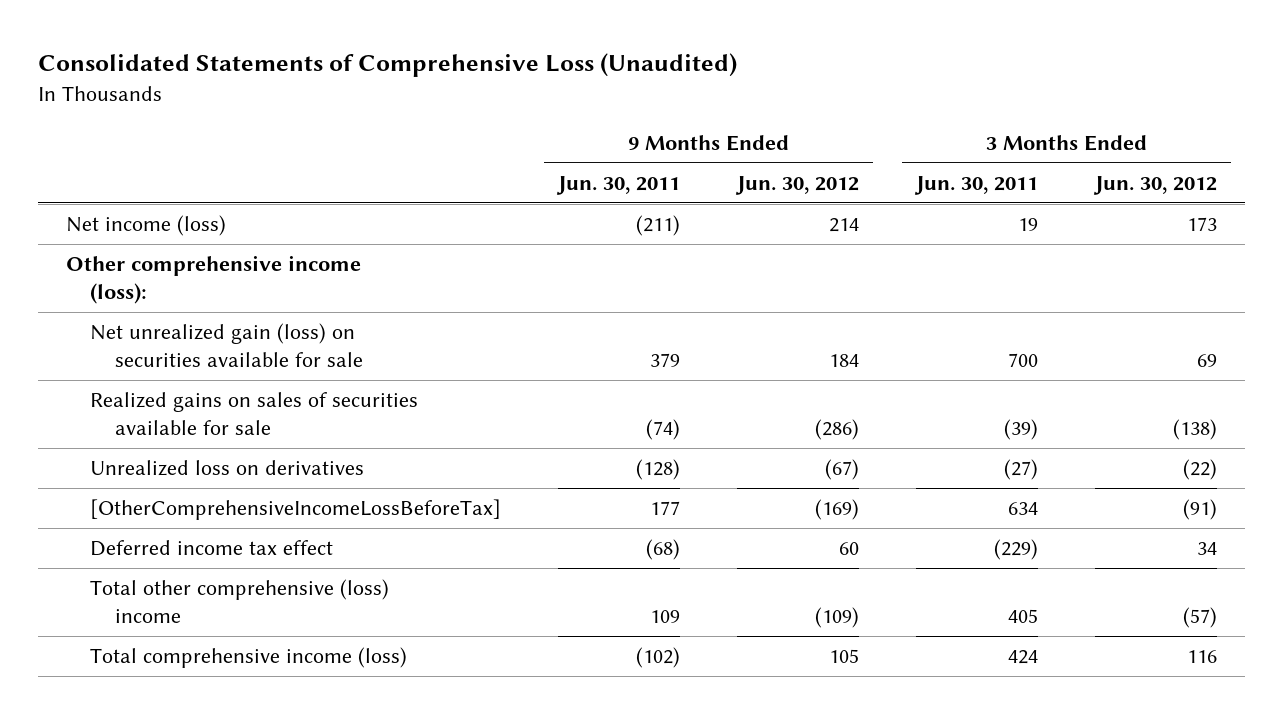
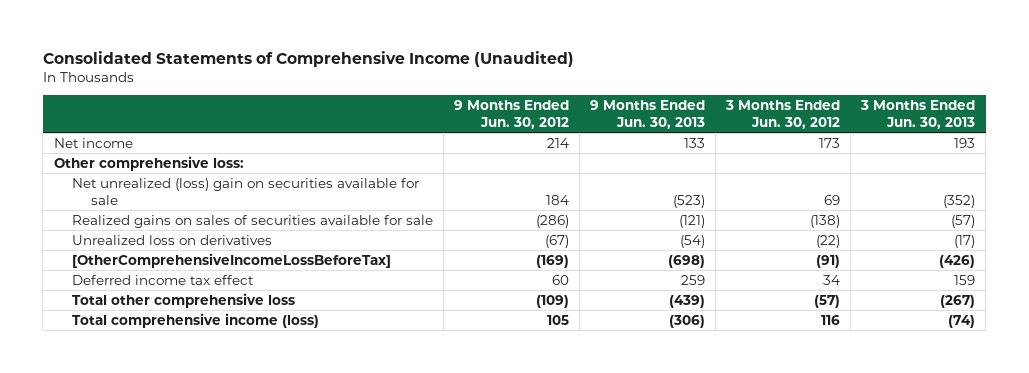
[37,53,737,78] Consolidated Statements of Comprehensive Loss (Unaudited) -> [42,50,574,67] Consolidated Statements of Comprehensive Income (Unaudited)
[556,175,681,195] Jun. 30, 2011 -> none
[914,175,1039,195] Jun. 30, 2011 -> none
none -> [590,100,706,129] 9 Months Ended Jun. 30, 2013
none -> [860,100,976,129] 3 Months Ended Jun. 30, 2013
[65,215,226,237] Net income (loss) -> [53,137,133,148] Net income
[65,255,361,305] Other comprehensive income (loss): -> [53,155,244,171] Other comprehensive loss:
[90,323,363,368] Net unrealized gain (loss) on securities available for sale -> [72,177,420,205] Net unrealized (loss) gain on securities available for sale
[90,579,390,624] Total other comprehensive (loss) income -> [72,292,296,308] Total other comprehensive loss

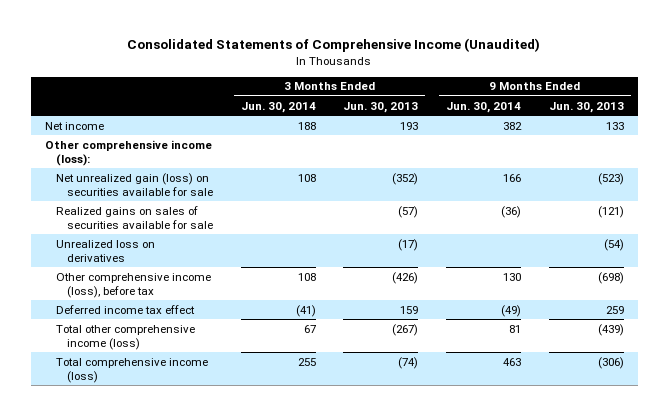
[454,100,570,129] 9 Months Ended Jun. 30, 2012 -> none
[725,100,841,129] 3 Months Ended Jun. 30, 2012 -> none
none -> [240,101,316,113] Jun. 30, 2014
none -> [446,101,522,113] Jun. 30, 2014
[53,155,244,171] Other comprehensive loss: -> [44,139,212,166] Other comprehensive income (loss):
[72,177,420,205] Net unrealized (loss) gain on securities available for sale -> [55,172,214,196] Net unrealized gain (loss) on securities available for sale
[72,252,392,268] [OtherComprehensiveIncomeLossBeforeTax] -> [55,272,211,298] Other comprehensive income (loss), before tax
[72,292,296,308] Total other comprehensive loss -> [55,324,195,350] Total other comprehensive income (loss)

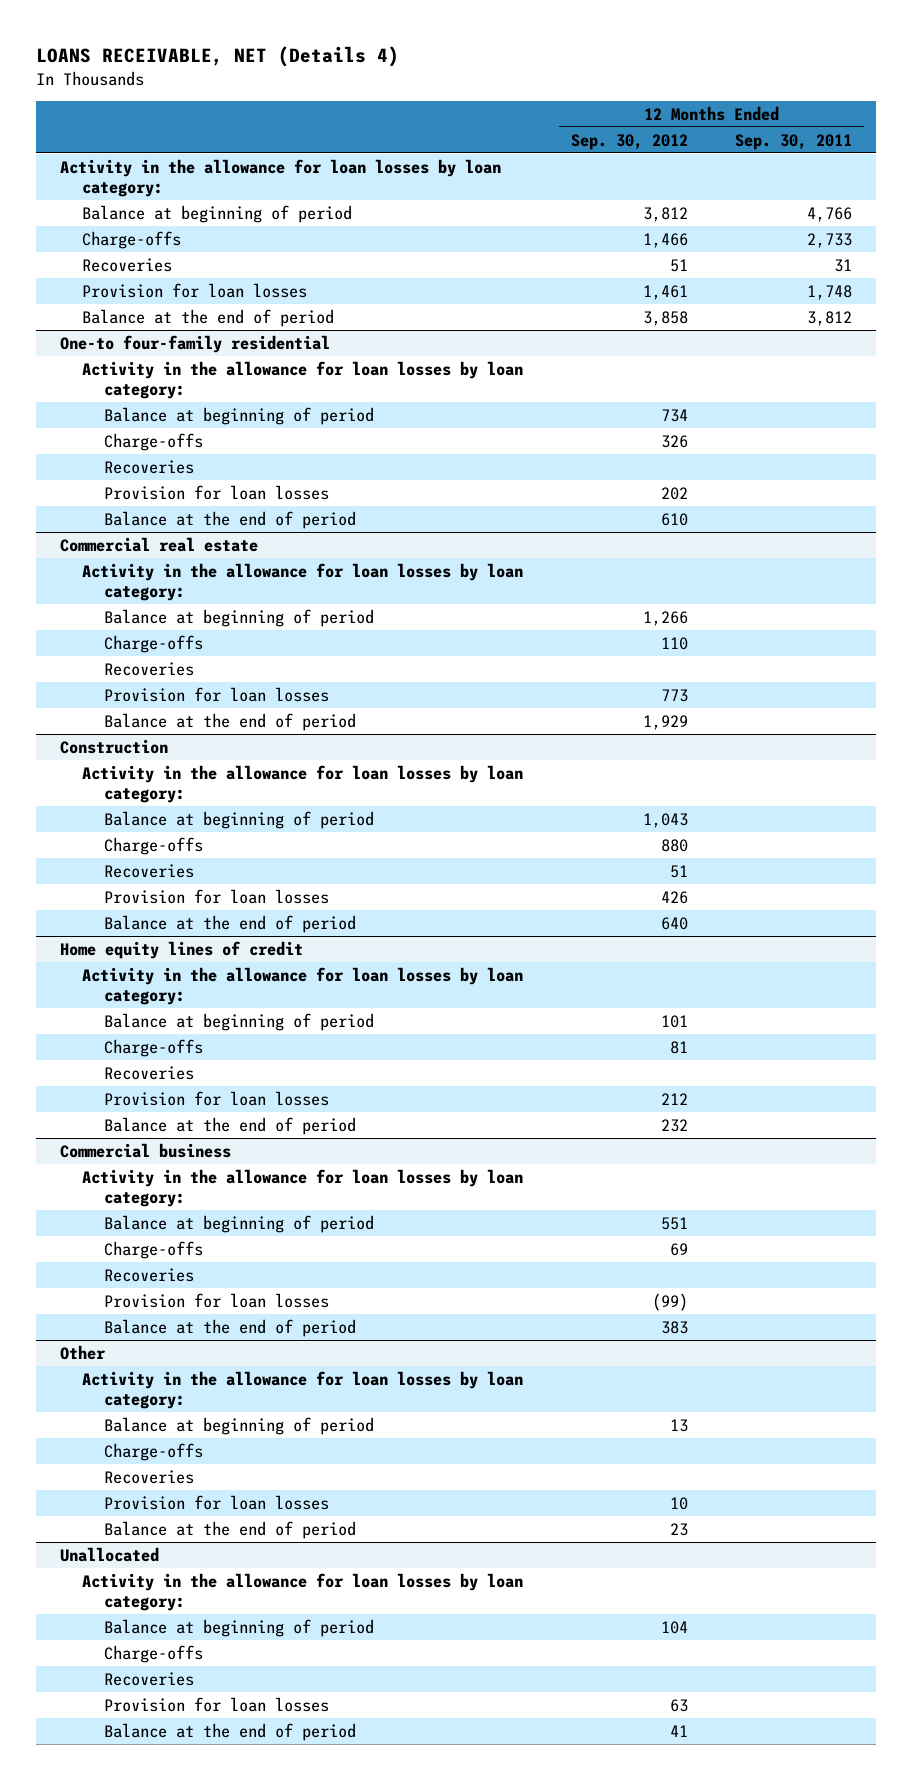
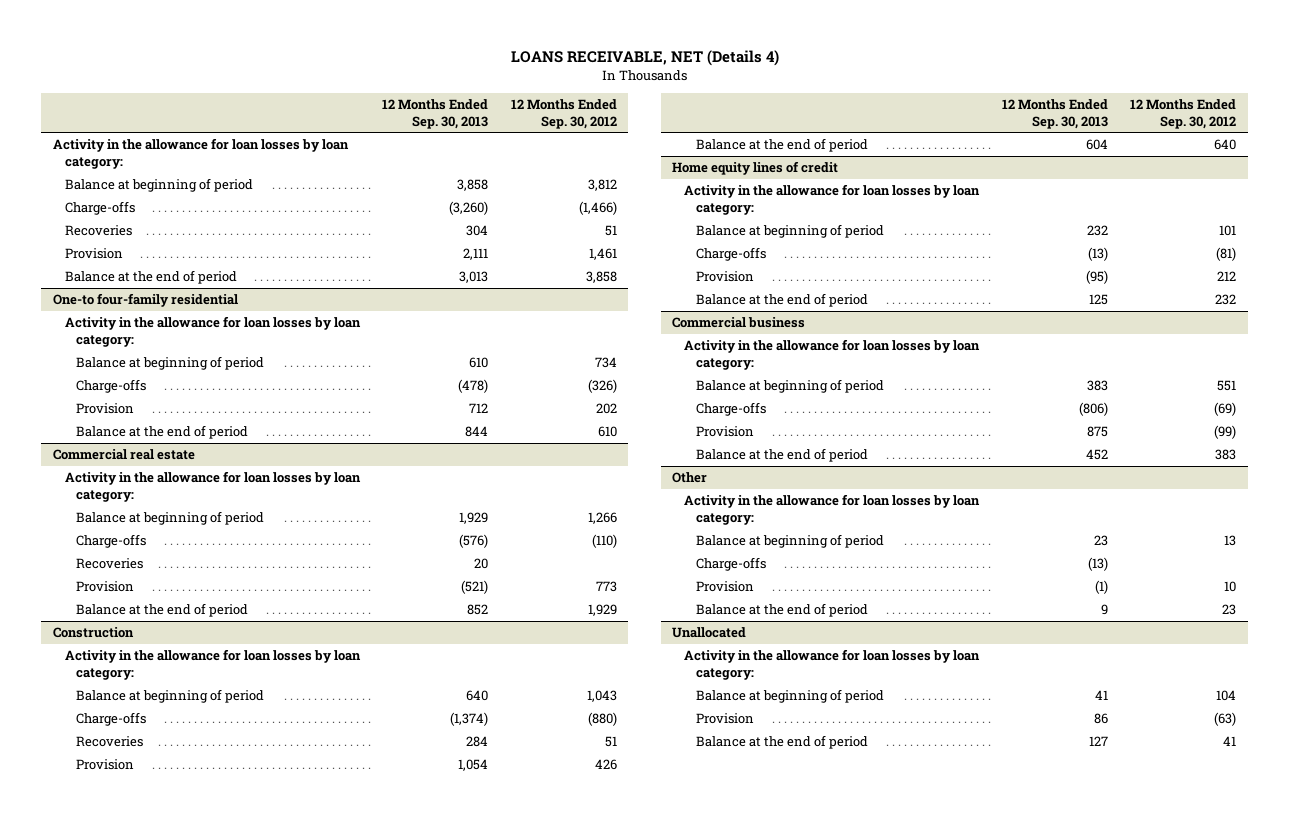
[735,133,853,150] Sep. 30, 2011 -> none
none -> [382,99,489,129] 12 Months Ended Sep. 30, 2013
[642,232,688,248] 1,466 -> [578,201,617,216] (1,466)
[81,282,307,298] Provision for loan losses -> [64,248,123,260] Provision
[103,459,194,474] Recoveries -> none
[660,434,688,448] 326 -> [587,379,617,394] (326)
[103,484,329,500] Provision for loan losses -> [76,403,135,415] Provision
[660,636,688,650] 110 -> [591,534,617,549] (110)
[103,686,329,702] Provision for loan losses -> [76,581,135,593] Provision
[660,838,688,852] 880 -> [587,712,617,727] (880)
[103,888,329,904] Provision for loan losses -> [76,759,135,771] Provision
[103,1065,194,1080] Recoveries -> none
[669,1040,688,1054] 81 -> [1216,247,1237,262] (81)
[103,1090,329,1106] Provision for loan losses -> [696,271,755,283] Provision
[103,1267,194,1282] Recoveries -> none
[669,1242,688,1256] 69 -> [1214,402,1237,417] (69)
[103,1292,329,1308] Provision for loan losses -> [696,426,755,438] Provision
[103,1469,194,1484] Recoveries -> none
[103,1494,329,1510] Provision for loan losses -> [696,581,755,593] Provision
[103,1644,203,1663] Charge-offs -> none
[103,1671,194,1686] Recoveries -> none
[103,1696,329,1712] Provision for loan losses -> [696,713,755,725] Provision
[669,1698,688,1712] 63 -> [1214,712,1237,727] (63)

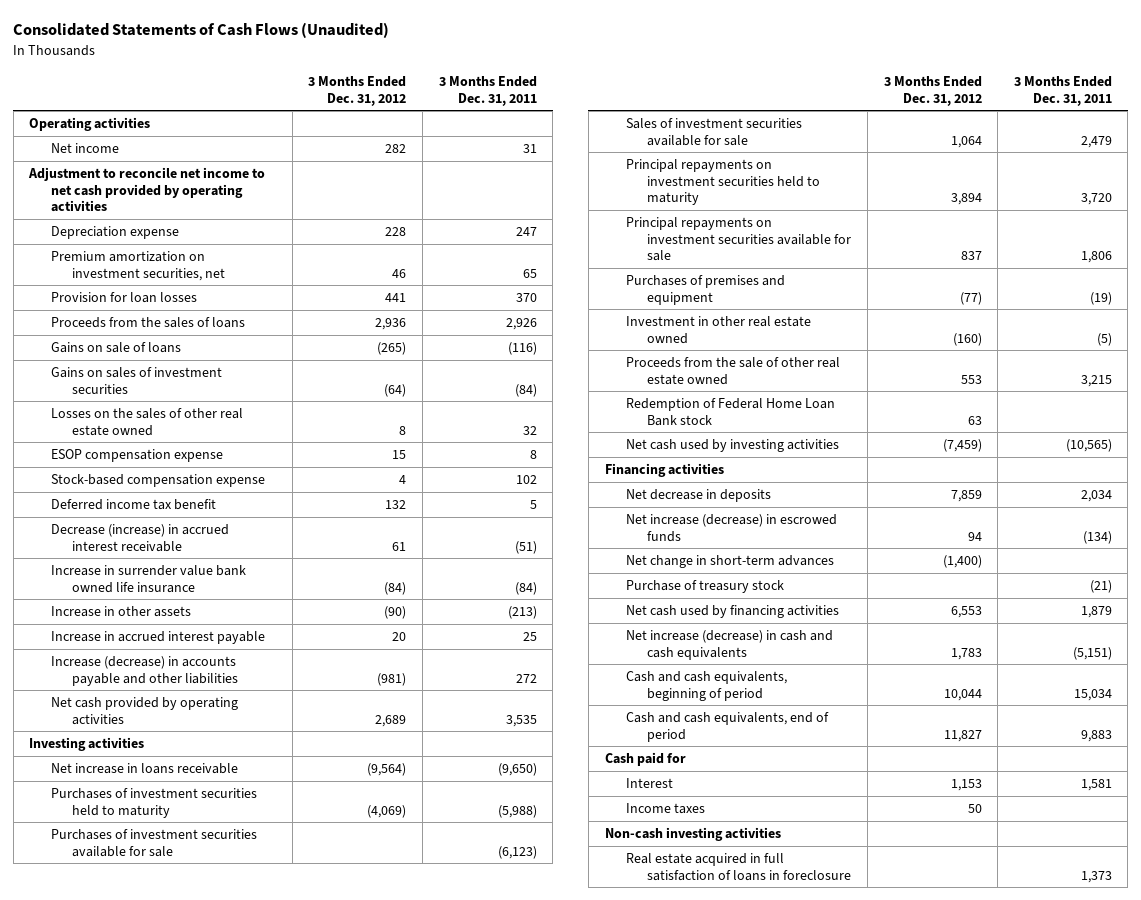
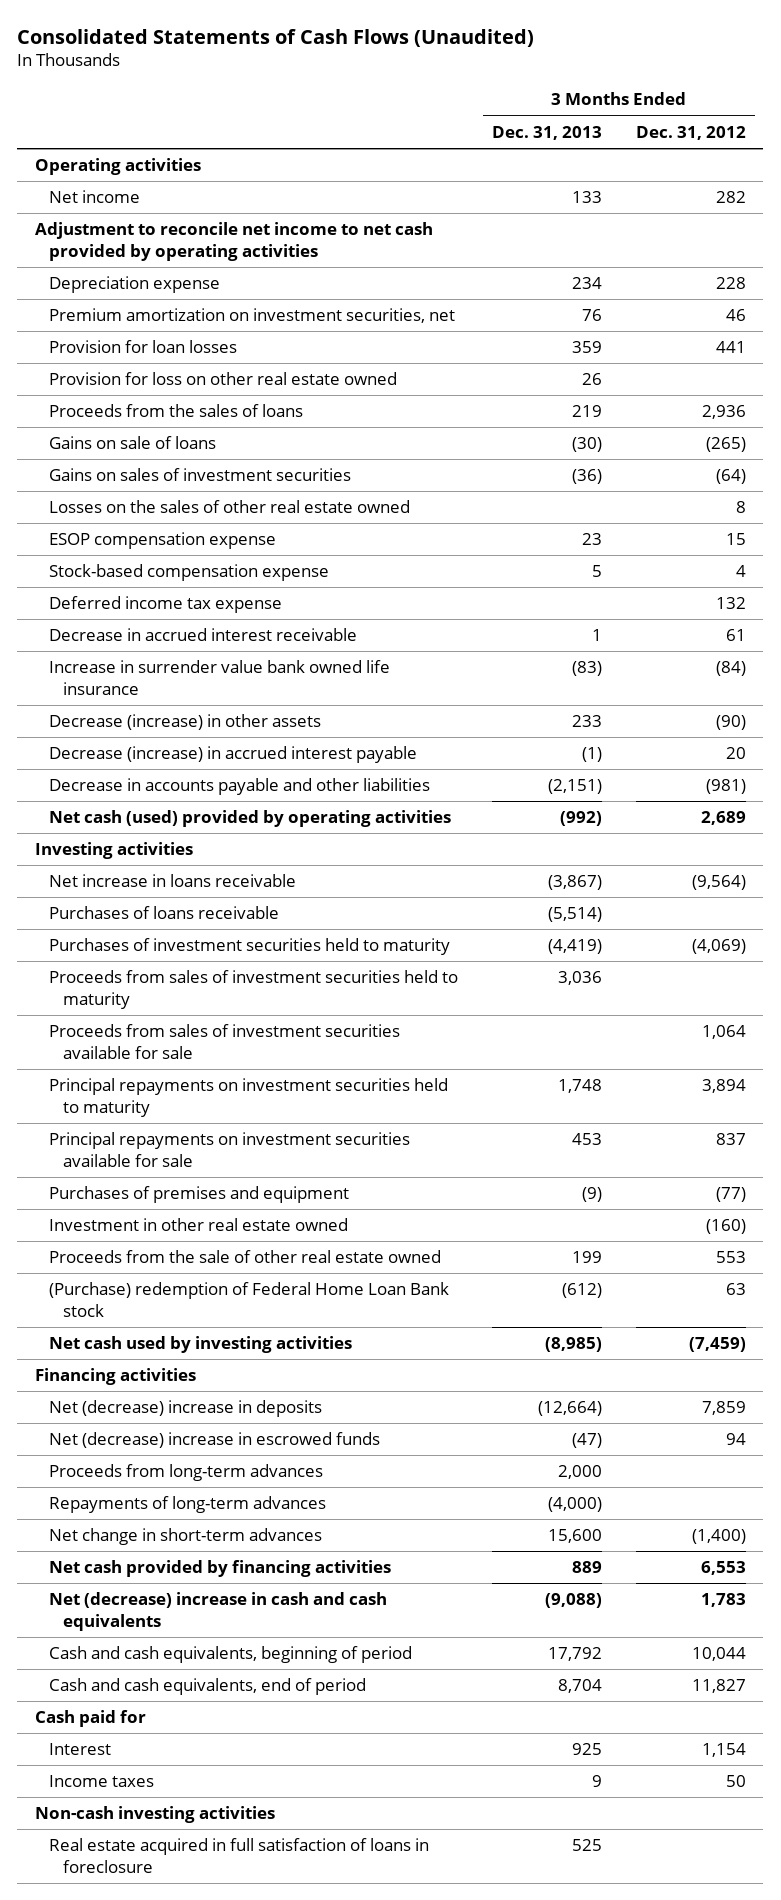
[438,76,537,106] 3 Months Ended Dec. 31, 2011 -> none
none -> [491,125,602,140] Dec. 31, 2013
none -> [48,372,397,386] Provision for loss on other real estate owned
[50,499,216,511] Deferred income tax benefit -> [48,596,282,614] Deferred income tax expense
[50,524,229,552] Decrease (increase) in accrued interest receivable -> [48,628,357,642] Decrease in accrued interest receivable
[50,606,191,618] Increase in other assets -> [48,714,321,731] Decrease (increase) in other assets
[50,631,265,645] Increase in accrued interest payable -> [48,746,417,764] Decrease (increase) in accrued interest payable
[50,656,239,686] Increase (decrease) in accounts payable and other liabilities -> [48,778,430,796] Decrease in accounts payable and other liabilities
[50,697,238,725] Net cash provided by operating activities -> [48,810,451,828] Net cash (used) provided by operating activities
none -> [48,906,279,920] Purchases of loans receivable
[50,829,257,857] Purchases of investment securities available for sale -> none
none -> [48,970,458,1009] Proceeds from sales of investment securities held to maturity
[625,118,802,146] Sales of investment securities available for sale -> [48,1024,400,1059] Proceeds from sales of investment securities available for sale
[625,398,835,426] Redemption of Federal Home Loan Bank stock -> [48,1282,449,1317] (Purchase) redemption of Federal Home Loan Bank stock
[625,489,771,503] Net decrease in deposits -> [48,1400,322,1418] Net (decrease) increase in deposits
[625,514,837,542] Net increase (decrease) in escrowed funds -> [48,1432,380,1449] Net (decrease) increase in escrowed funds
none -> [48,1464,323,1482] Proceeds from long-term advances
none -> [48,1496,326,1514] Repayments of long-term advances
[625,580,784,594] Purchase of treasury stock -> none
[625,605,839,619] Net cash used by financing activities -> [48,1560,391,1578] Net cash provided by financing activities
[625,630,833,660] Net increase (decrease) in cash and cash equivalents -> [48,1592,387,1631] Net (decrease) increase in cash and cash equivalents
[950,779,982,792] 1,153 -> [702,1743,747,1758] 1,154

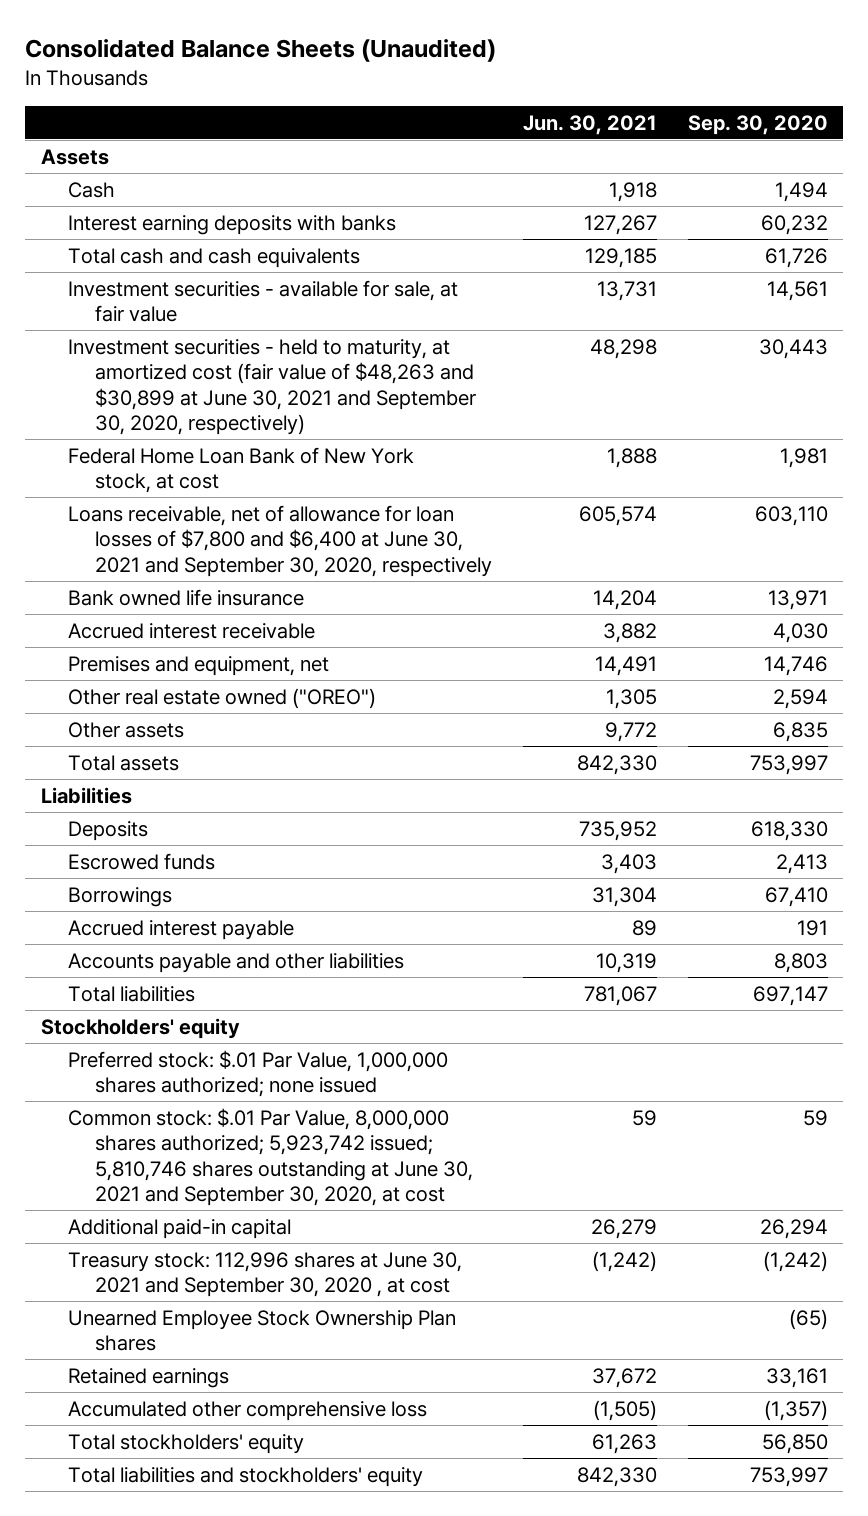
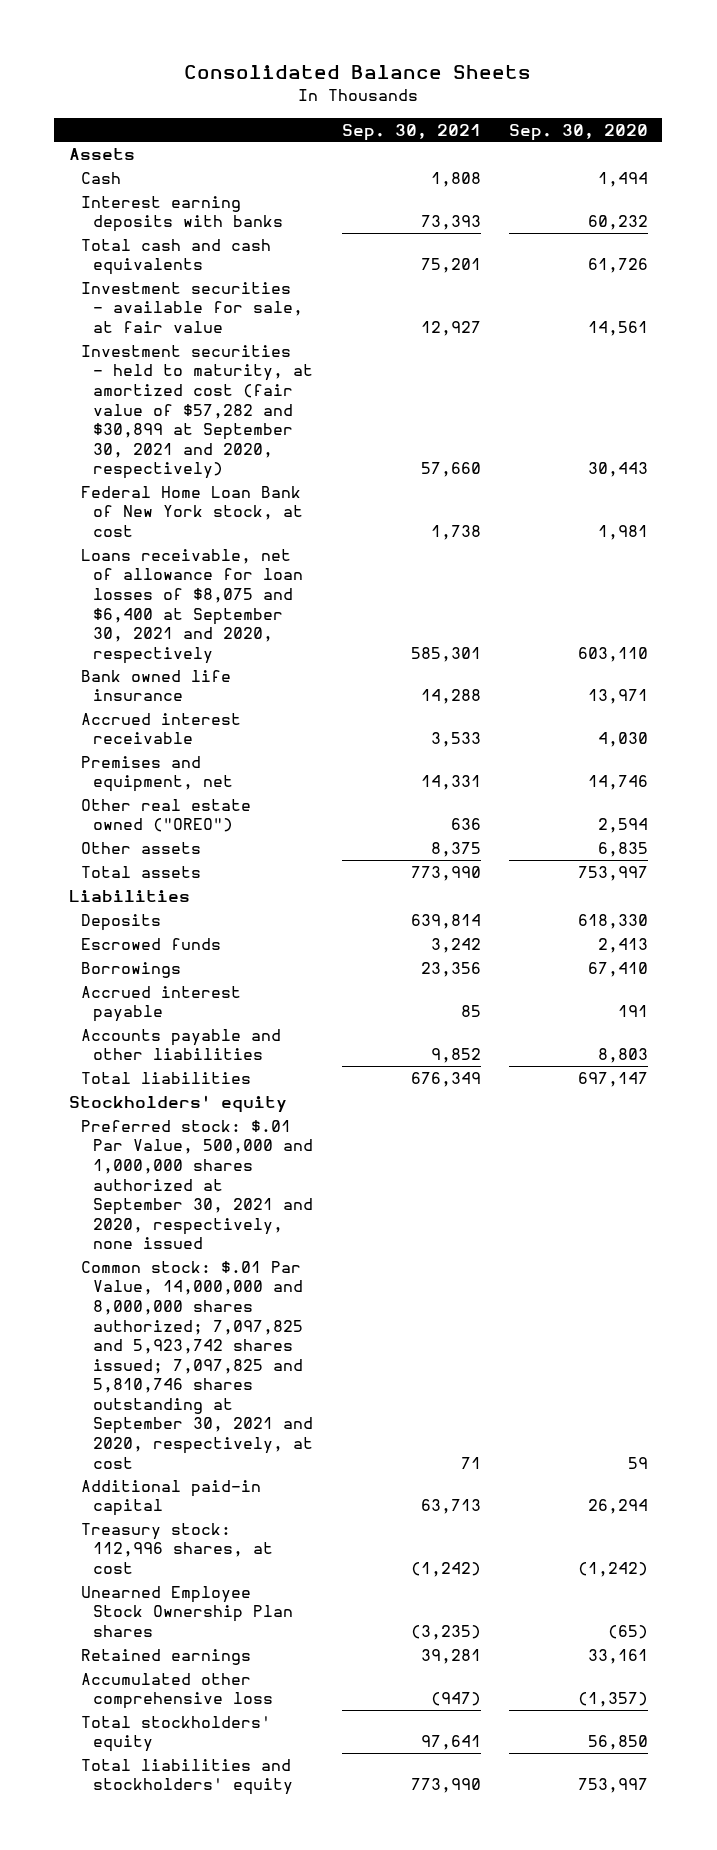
[25,39,497,63] Consolidated Balance Sheets (Unaudited) -> [184,65,532,80] Consolidated Balance Sheets
[522,114,657,135] Jun. 30, 2021 -> none
none -> [341,123,481,141] Sep. 30, 2021
[67,338,476,436] Investment securities - held to maturity, at amortized cost (fair value of $48,263 and $30,899 at June 30, 2021 and September 30, 2020, respectively) -> [80,344,314,480] Investment securities - held to maturity, at amortized cost (fair value of $57,282 and $30,899 at September 30, 2021 and 2020, respectively)
[67,504,492,577] Loans receivable, net of allowance for loan losses of $7,800 and $6,400 at June 30, 2021 and September 30, 2020, respectively -> [80,548,304,664] Loans receivable, net of allowance for loan losses of $8,075 and $6,400 at September 30, 2021 and 2020, respectively
[67,1049,448,1098] Preferred stock: $.01 Par Value, 1,000,000 shares authorized; none issued -> [80,1119,314,1250] Preferred stock: $.01 Par Value, 500,000 and 1,000,000 shares authorized at September 30, 2021 and 2020, respectively, none issued
[67,1107,473,1207] Common stock: $.01 Par Value, 8,000,000 shares authorized; 5,923,742 issued; 5,810,746 shares outstanding at June 30, 2021 and September 30, 2020, at cost -> [80,1260,314,1469] Common stock: $.01 Par Value, 14,000,000 and 8,000,000 shares authorized; 7,097,825 and 5,923,742 shares issued; 7,097,825 and 5,810,746 shares outstanding at September 30, 2021 and 2020, respectively, at cost
[67,1251,462,1298] Treasury stock: 112,996 shares at June 30, 2021 and September 30, 2020 , at cost -> [80,1522,274,1575] Treasury stock: 112,996 shares, at cost

